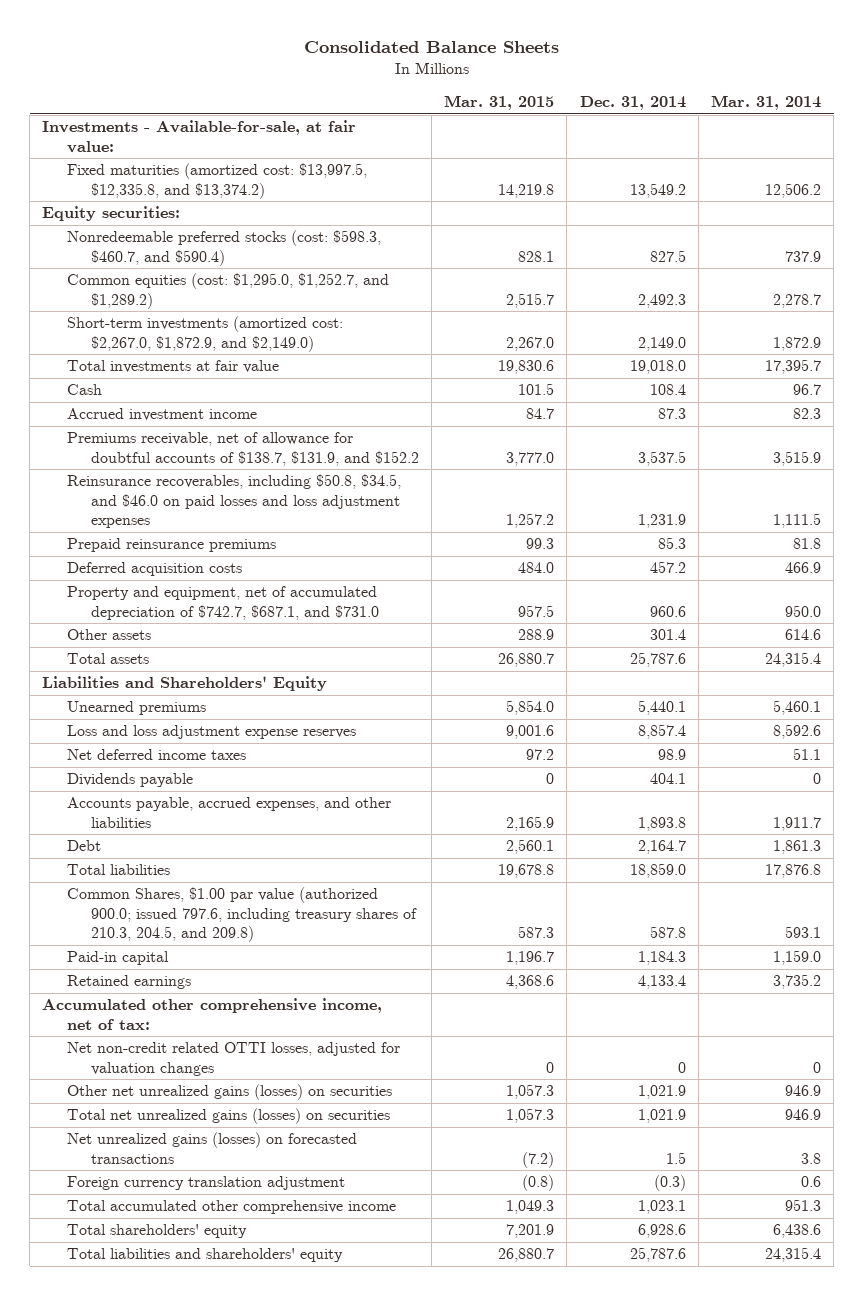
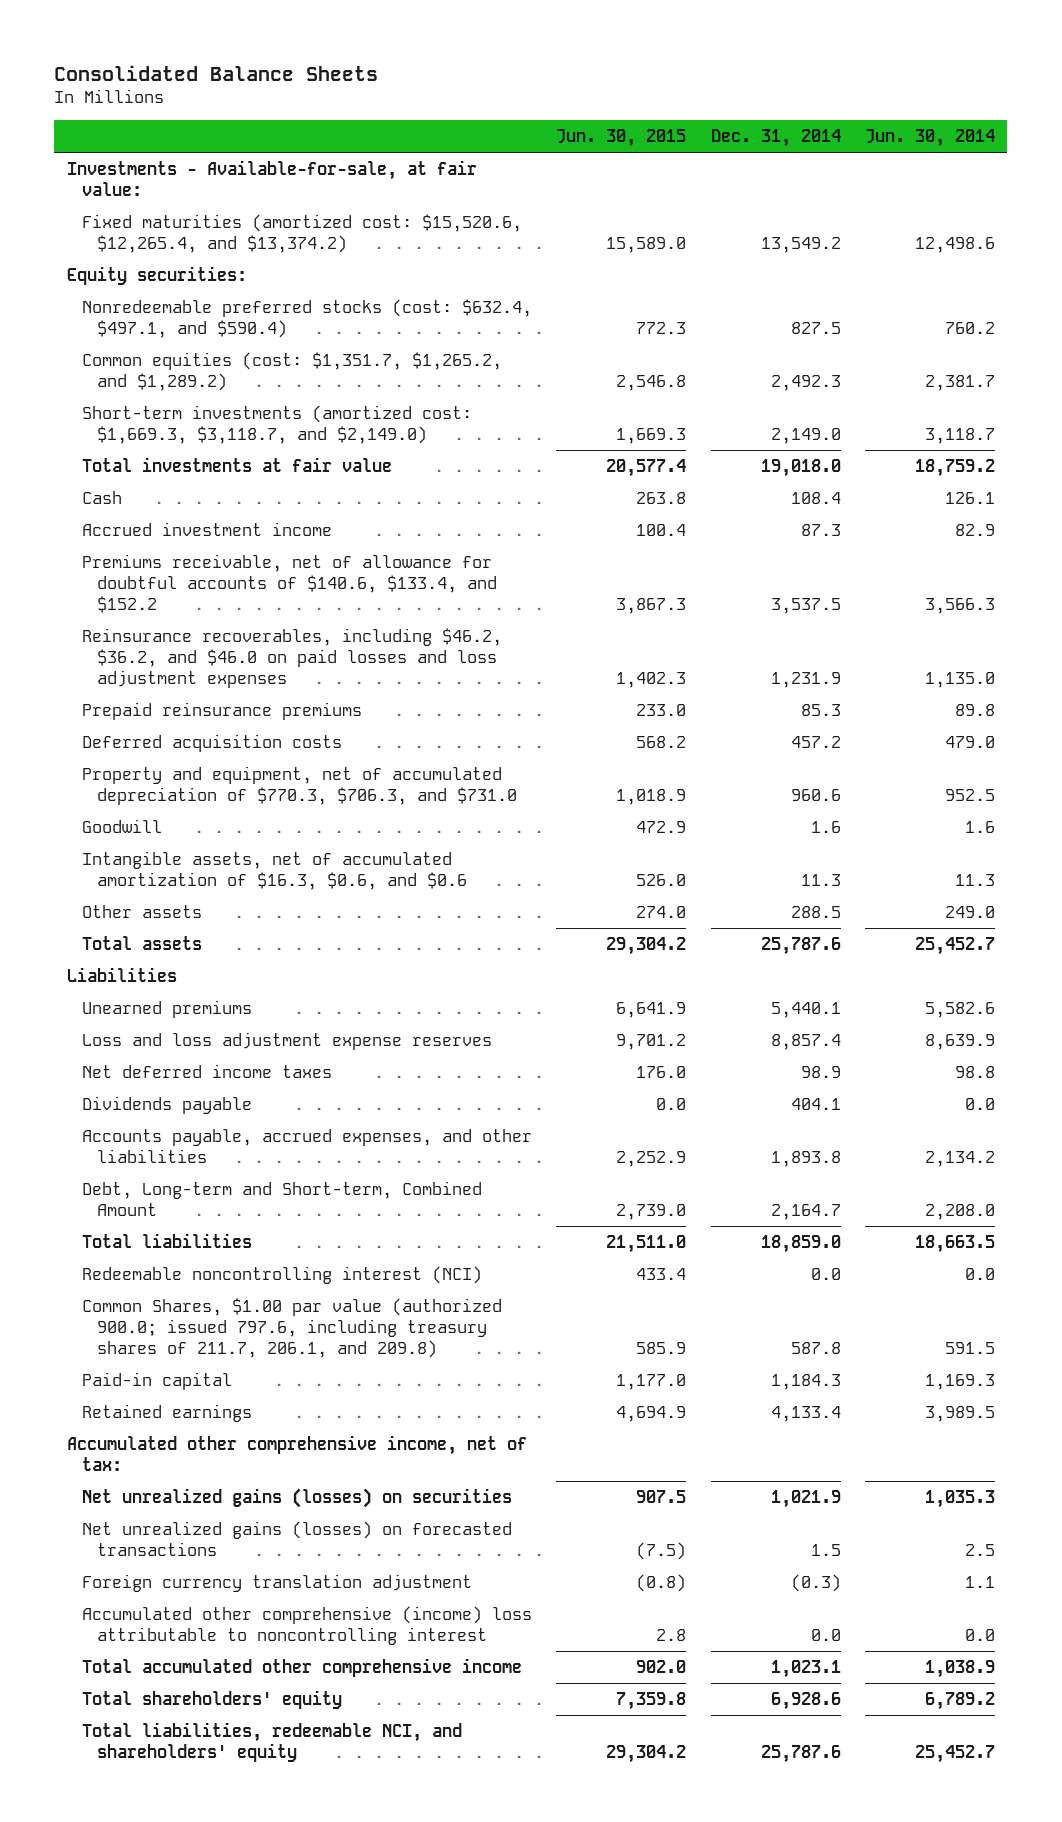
[444,94,555,110] Mar. 31, 2015 -> none
[710,94,821,110] Mar. 31, 2014 -> none
none -> [556,129,687,148] Jun. 30, 2015
none -> [865,129,996,148] Jun. 30, 2014
[66,163,367,199] Fixed maturities (amortized cost: $13,997.5, $12,335.8, and $13,374.2) -> [81,213,522,253] Fixed maturities (amortized cost: $15,520.6, $12,265.4, and $13,374.2)
[66,230,381,266] Nonredeemable preferred stocks (cost: $598.3, $460.7, and $590.4) -> [81,298,532,338] Nonredeemable preferred stocks (cost: $632.4, $497.1, and $590.4)
[66,273,389,309] Common equities (cost: $1,295.0, $1,252.7, and $1,289.2) -> [81,351,502,391] Common equities (cost: $1,351.7, $1,265.2, and $1,289.2)
[66,316,343,352] Short-term investments (amortized cost: $2,267.0, $1,872.9, and $2,149.0) -> [81,404,472,444] Short-term investments (amortized cost: $1,669.3, $3,118.7, and $2,149.0)
[66,432,420,466] Premiums receivable, net of allowance for doubtful accounts of $138.7, $131.9, and $152.2 -> [81,553,497,613] Premiums receivable, net of allowance for doubtful accounts of $140.6, $133.4, and $152.2
[66,474,401,528] Reinsurance recoverables, including $50.8, $34.5, and $46.0 on paid losses and loss adjustment expenses -> [81,627,502,688] Reinsurance recoverables, including $46.2, $36.2, and $46.0 on paid losses and loss adjustment expenses
[66,586,380,620] Property and equipment, net of accumulated depreciation of $742.7, $687.1, and $731.0 -> [81,765,517,805] Property and equipment, net of accumulated depreciation of $770.3, $706.3, and $731.0
none -> [81,818,162,833] Goodwill
none -> [81,850,467,890] Intangible assets, net of accumulated amortization of $16.3, $0.6, and $0.6
[649,629,686,641] 301.4 -> [790,905,841,918] 288.5
[42,676,328,692] Liabilities and Shareholders' Equity -> [66,966,177,982] Liabilities
[66,840,101,852] Debt -> [81,1180,482,1216] Debt, Long-term and Short-term, Combined Amount
none -> [81,1265,482,1284] Redeemable noncontrolling interest (NCI)
[66,887,418,942] Common Shares, $1.00 par value (authorized 900.0; issued 797.6, including treasury shares of 210.3, 204.5, and 209.8) -> [81,1297,502,1358] Common Shares, $1.00 par value (authorized 900.0; issued 797.6, including treasury shares of 211.7, 206.1, and 209.8)
[66,1042,400,1076] Net non-credit related OTTI losses, adjusted for valuation changes -> none
[66,1084,392,1101] Other net unrealized gains (losses) on securities -> none
[66,1108,390,1125] Total net unrealized gains (losses) on securities -> [81,1487,512,1508] Net unrealized gains (losses) on securities
none -> [81,1605,532,1645] Accumulated other comprehensive (income) loss attributable to noncontrolling interest
[66,1248,343,1263] Total liabilities and shareholders' equity -> [81,1721,462,1762] Total liabilities, redeemable NCI, and shareholders' equity

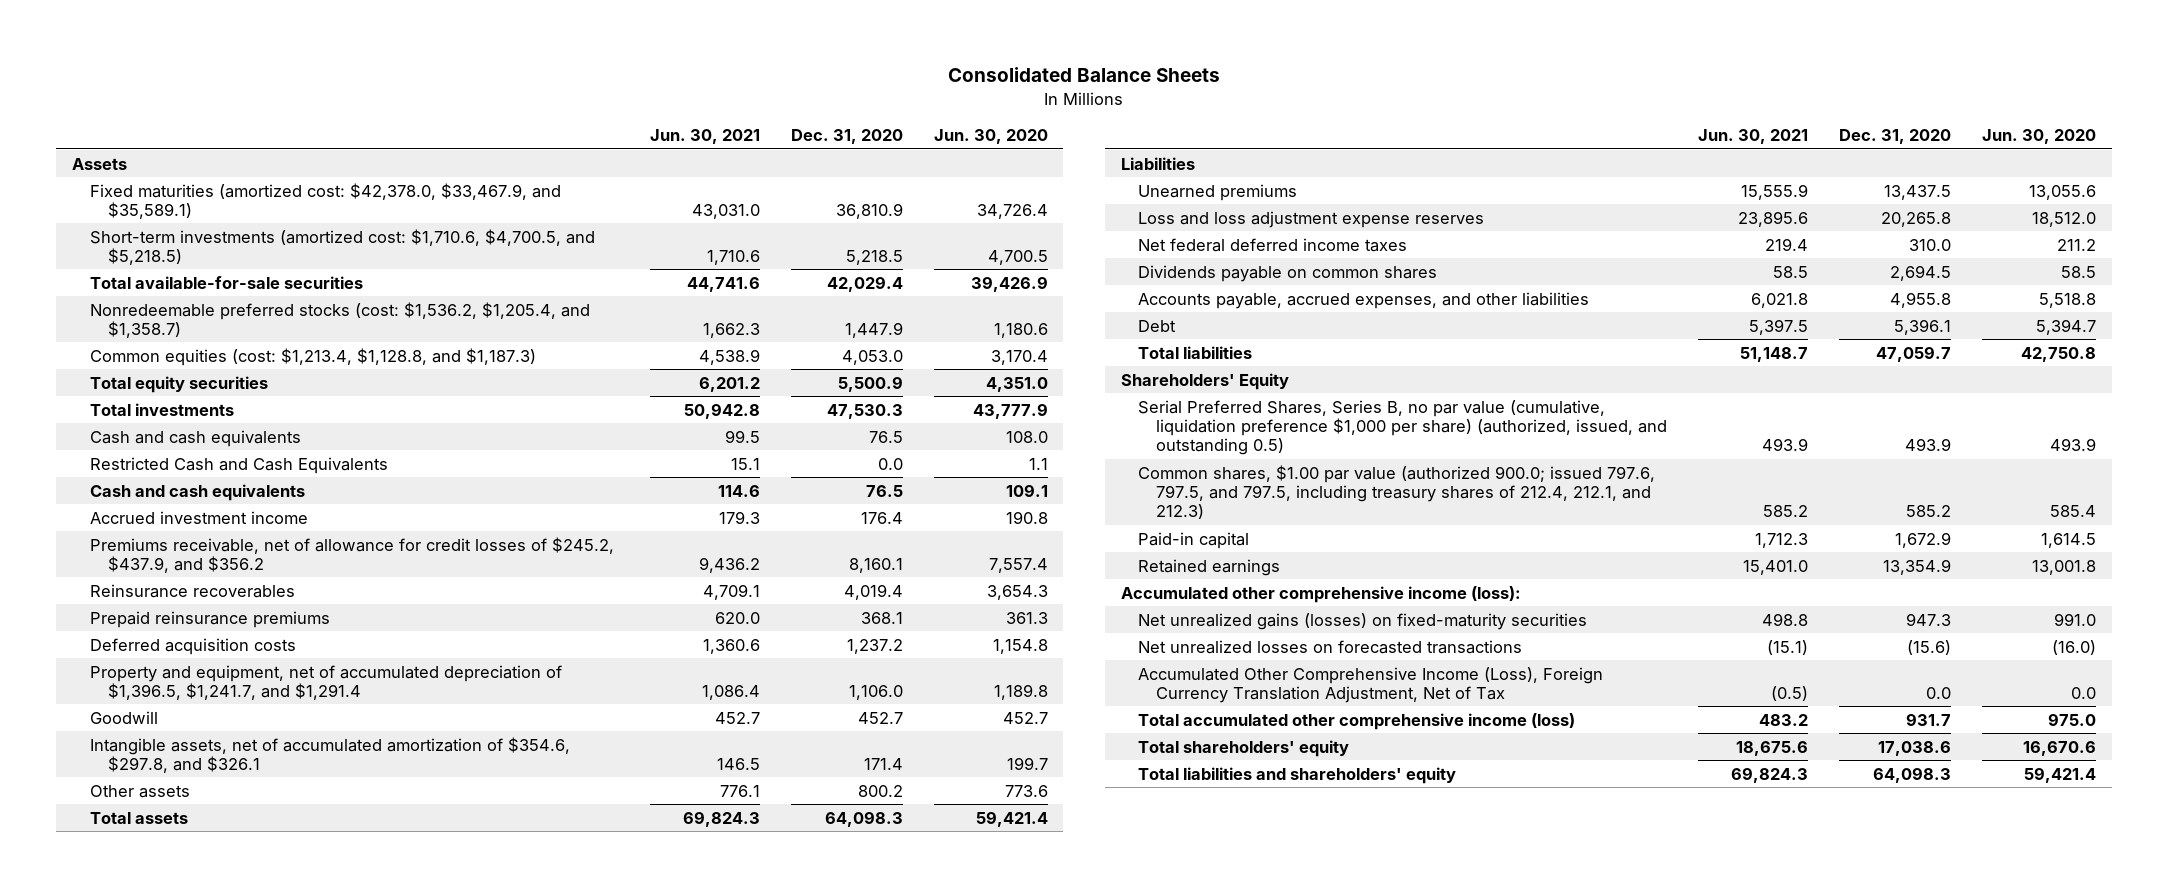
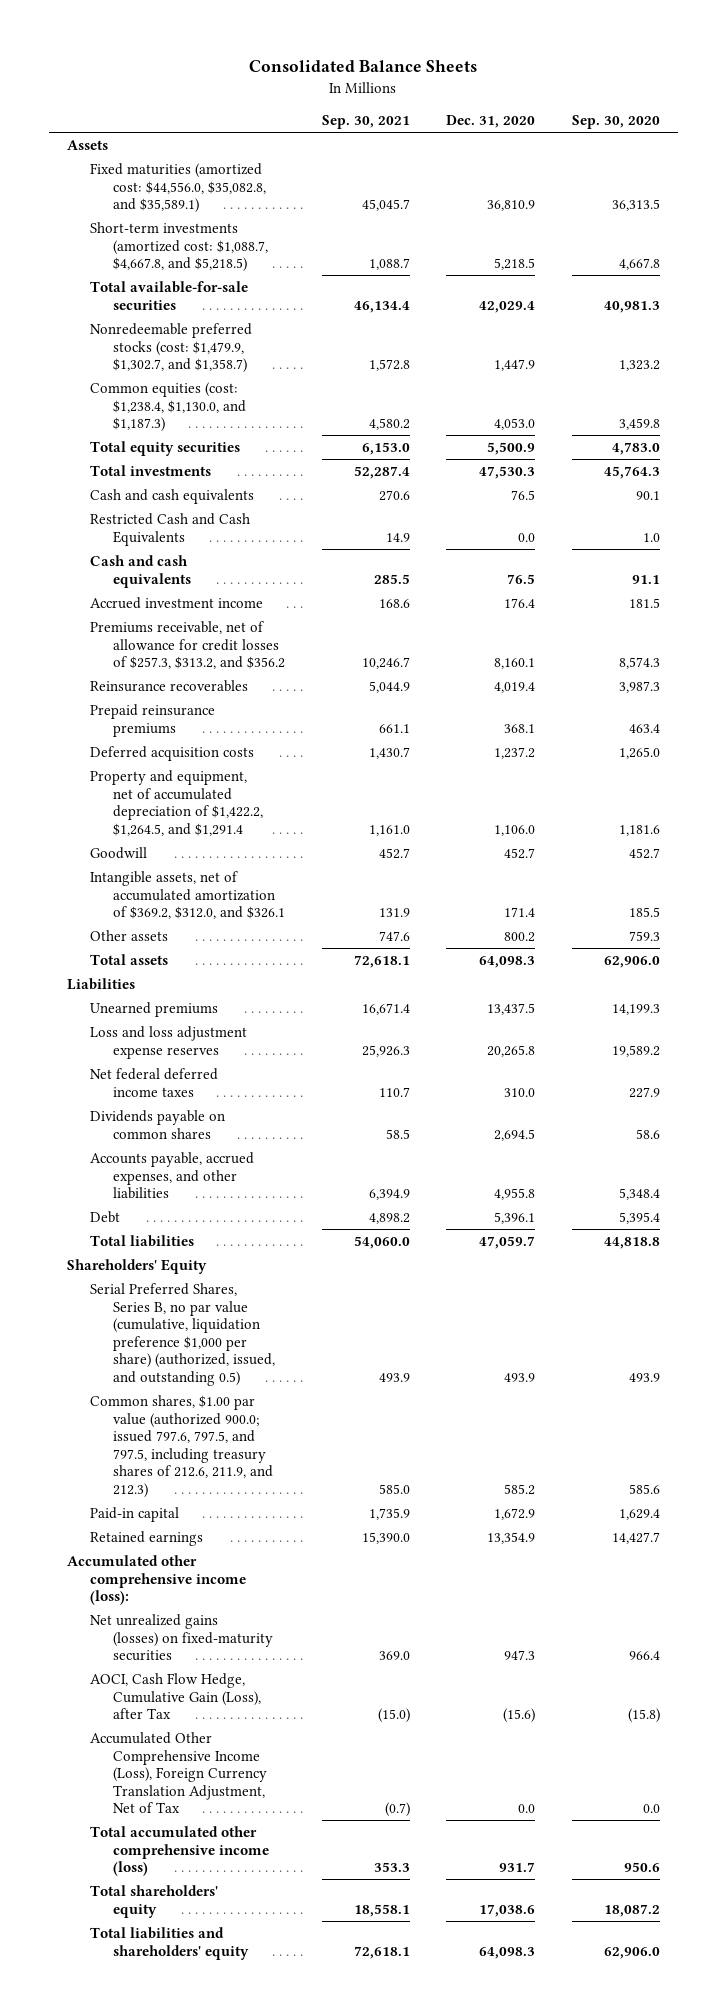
[649,129,760,145] Jun. 30, 2021 -> none
[933,129,1048,145] Jun. 30, 2020 -> none
none -> [321,114,410,129] Sep. 30, 2021
none -> [571,114,660,129] Sep. 30, 2020
[89,182,561,219] Fixed maturities (amortized cost: $42,378.0, $33,467.9, and $35,589.1) -> [90,163,267,214] Fixed maturities (amortized cost: $44,556.0, $35,082.8, and $35,589.1)
[89,228,595,265] Short-term investments (amortized cost: $1,710.6, $4,700.5, and $5,218.5) -> [90,222,269,273] Short-term investments (amortized cost: $1,088.7, $4,667.8, and $5,218.5)
[89,301,590,338] Nonredeemable preferred stocks (cost: $1,536.2, $1,205.4, and $1,358.7) -> [90,323,253,374] Nonredeemable preferred stocks (cost: $1,479.9, $1,302.7, and $1,358.7)
[89,347,536,366] Common equities (cost: $1,213.4, $1,128.8, and $1,187.3) -> [90,382,247,433] Common equities (cost: $1,238.4, $1,130.0, and $1,187.3)
[89,536,614,573] Premiums receivable, net of allowance for credit losses of $245.2, $437.9, and $356.2 -> [90,621,286,670] Premiums receivable, net of allowance for credit losses of $257.3, $313.2, and $356.2
[89,664,562,700] Property and equipment, net of accumulated depreciation of $1,396.5, $1,241.7, and $1,291.4 -> [90,770,264,836] Property and equipment, net of accumulated depreciation of $1,422.2, $1,264.5, and $1,291.4
[89,736,570,773] Intangible assets, net of accumulated amortization of $354.6, $297.8, and $326.1 -> [90,871,286,920] Intangible assets, net of accumulated amortization of $369.2, $312.0, and $326.1
[1138,464,1656,520] Common shares, $1.00 par value (authorized 900.0; issued 797.6, 797.5, and 797.5, including treasury shares of 212.4, 212.1, and 212.3) -> [90,1395,274,1498] Common shares, $1.00 par value (authorized 900.0; issued 797.6, 797.5, and 797.5, including treasury shares of 212.6, 211.9, and 212.3)
[1138,639,1523,654] Net unrealized losses on forecasted transactions -> [90,1673,262,1720] AOCI, Cash Flow Hedge, Cumulative Gain (Loss), after Tax

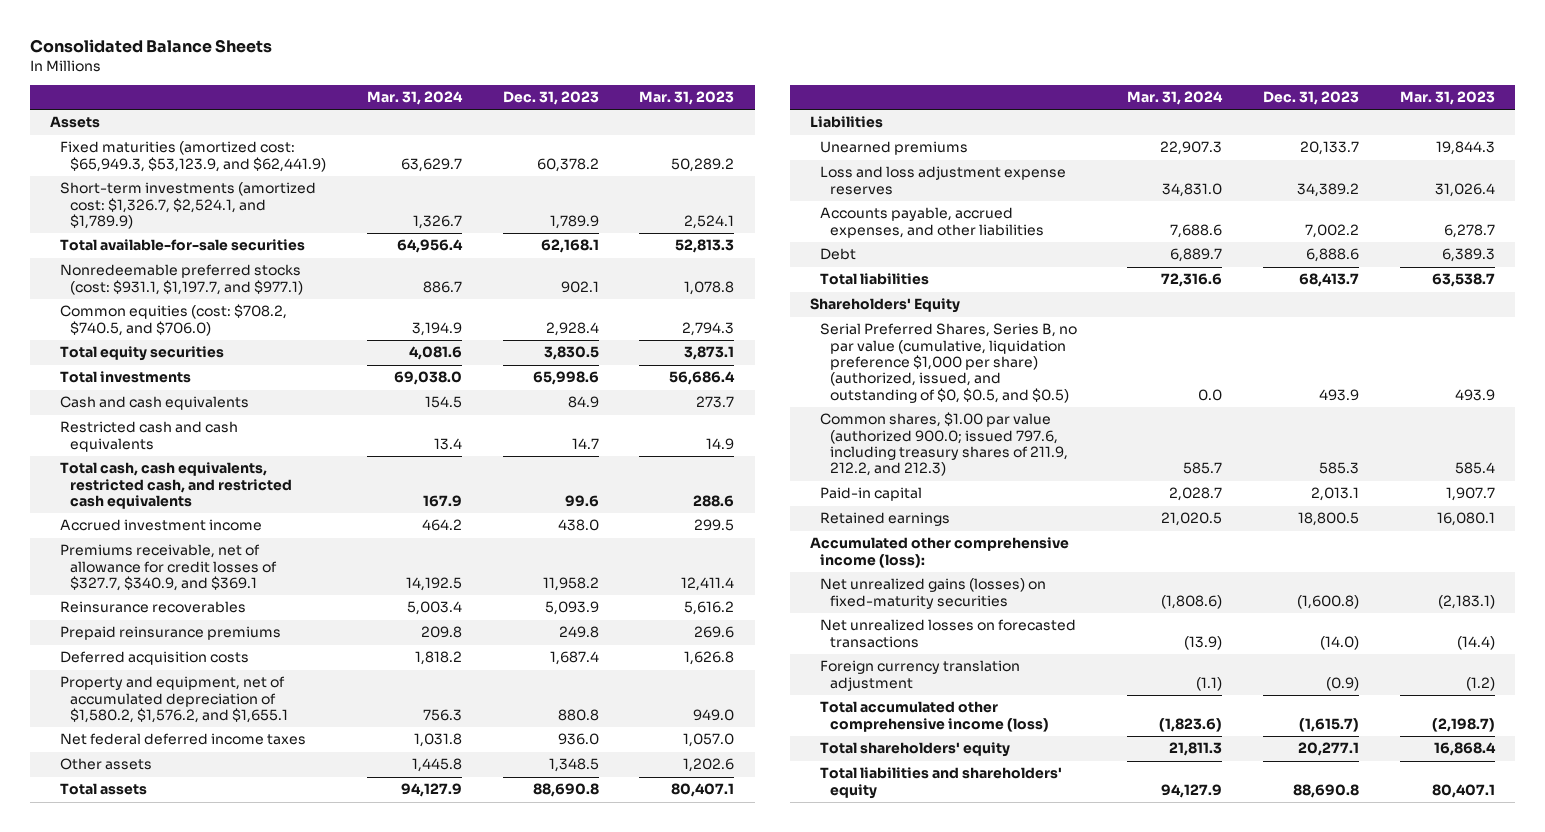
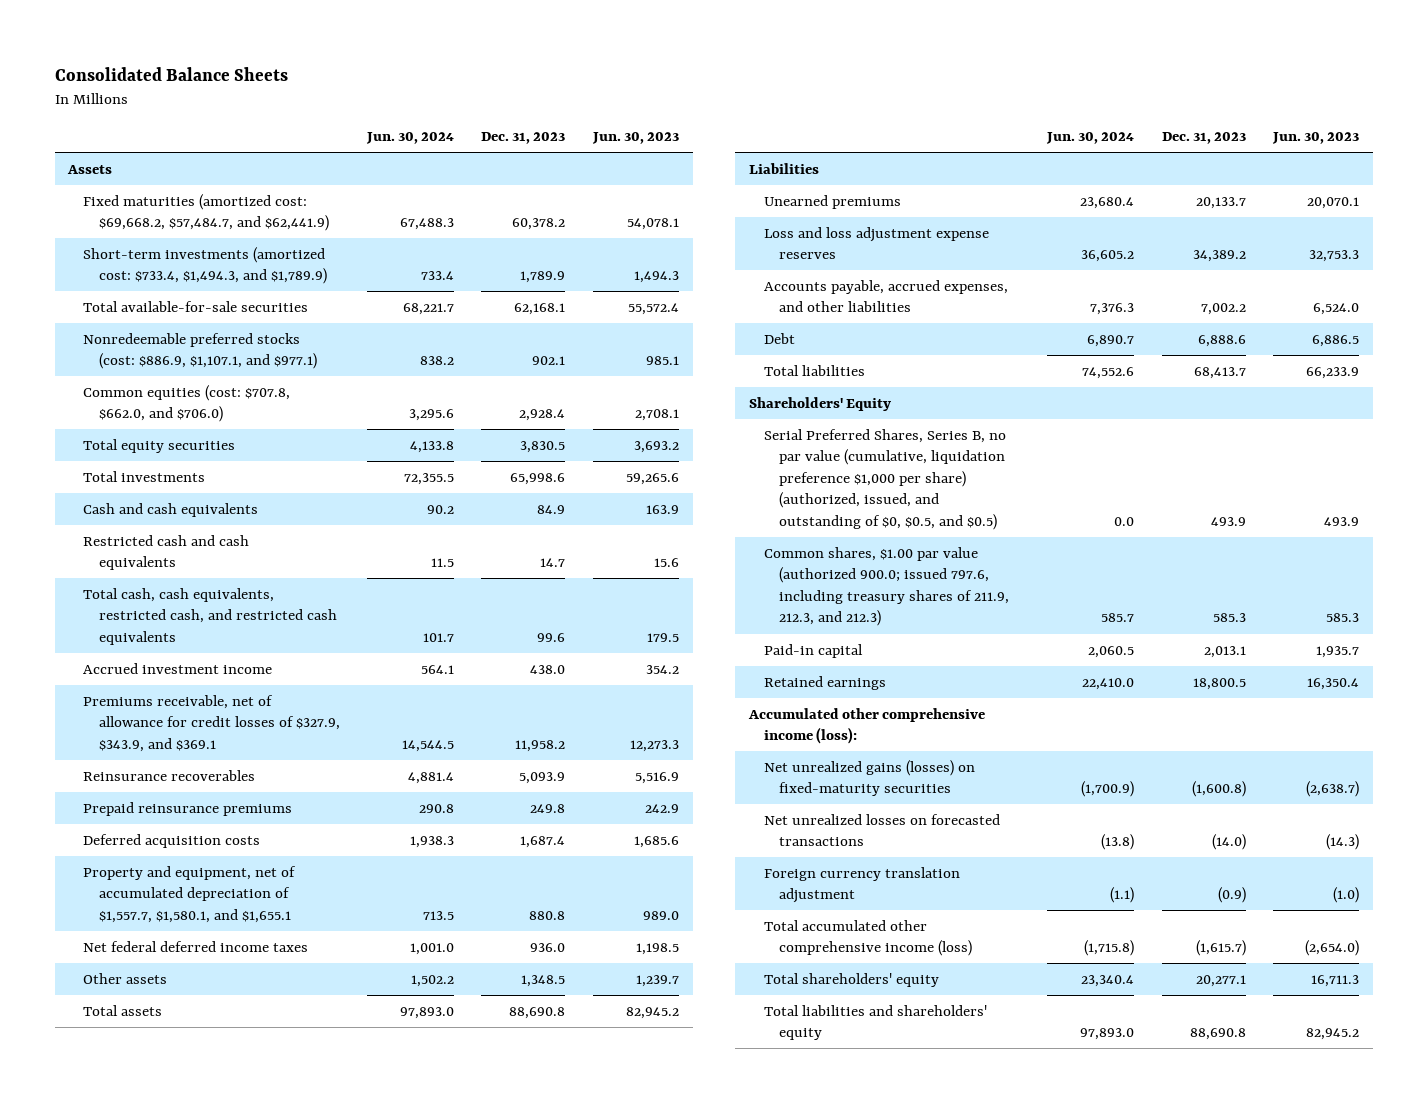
[366,91,463,106] Mar. 31, 2024 -> none
[639,91,735,106] Mar. 31, 2023 -> none
none -> [366,132,455,145] Jun. 30, 2024
none -> [591,132,679,145] Jun. 30, 2023
[60,141,327,172] Fixed maturities (amortized cost: $65,949.3, $53,123.9, and $62,441.9) -> [83,193,329,232] Fixed maturities (amortized cost: $69,668.2, $57,484.7, and $62,441.9)
[60,182,317,230] Short-term investments (amortized cost: $1,326.7, $2,524.1, and $1,789.9) -> [83,246,327,285] Short-term investments (amortized cost: $733.4, $1,494.3, and $1,789.9)
[60,264,304,295] Nonredeemable preferred stocks (cost: $931.1, $1,197.7, and $977.1) -> [83,332,317,370] Nonredeemable preferred stocks (cost: $886.9, $1,107.1, and $977.1)
[60,304,288,336] Common equities (cost: $708.2, $740.5, and $706.0) -> [83,384,291,423] Common equities (cost: $707.8, $662.0, and $706.0)
[60,544,278,592] Premiums receivable, net of allowance for credit losses of $327.7, $340.9, and $369.1 -> [83,694,340,752] Premiums receivable, net of allowance for credit losses of $327.9, $343.9, and $369.1
[60,676,289,724] Property and equipment, net of accumulated depreciation of $1,580.2, $1,576.2, and $1,655.1 -> [83,865,297,923] Property and equipment, net of accumulated depreciation of $1,557.7, $1,580.1, and $1,655.1
[820,412,1069,477] Common shares, $1.00 par value (authorized 900.0; issued 797.6, including treasury shares of 211.9, 212.2, and 212.3) -> [763,546,1009,627] Common shares, $1.00 par value (authorized 900.0; issued 797.6, including treasury shares of 211.9, 212.3, and 212.3)

